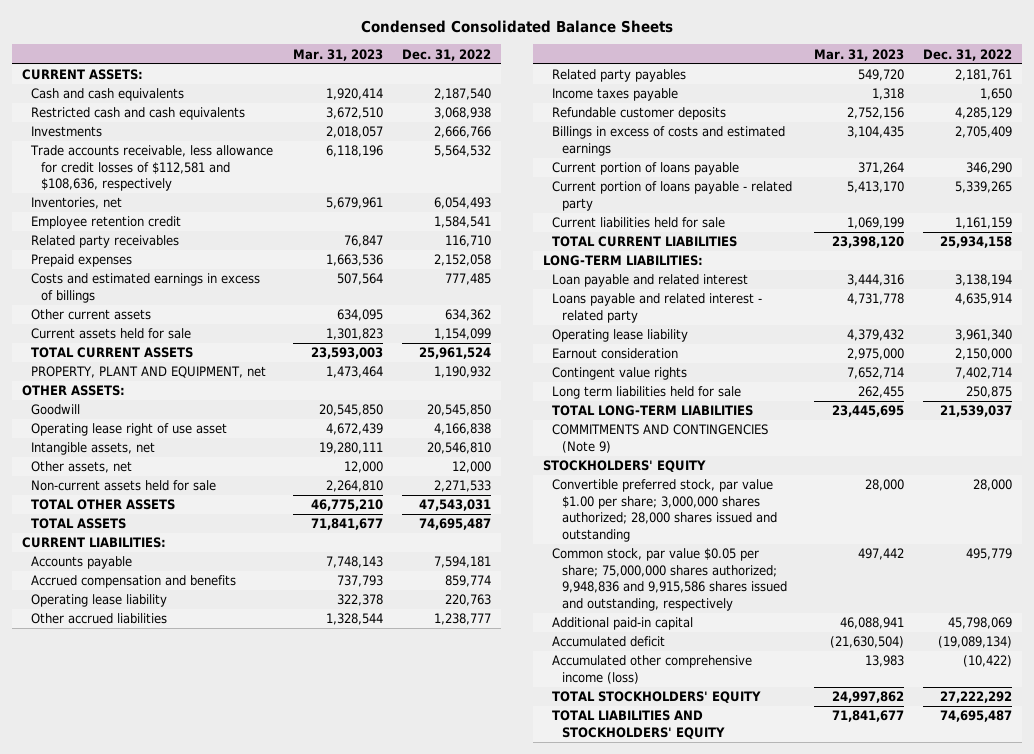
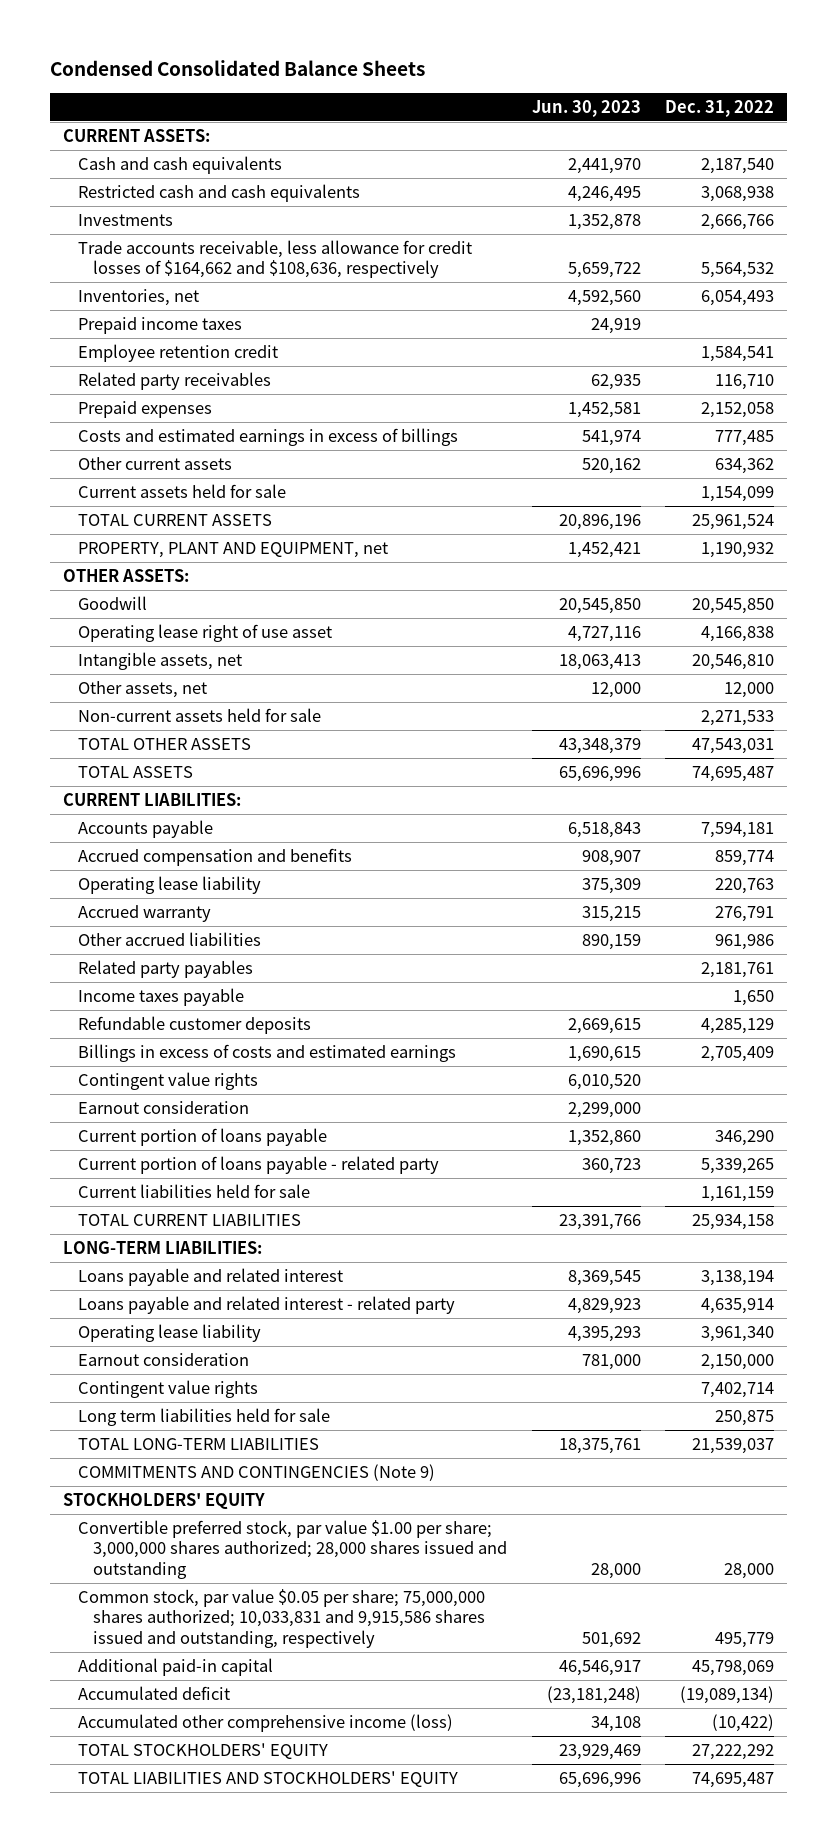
[292,48,383,61] Mar. 31, 2023 -> none
none -> [531,99,641,117] Jun. 30, 2023
[30,145,274,192] Trade accounts receivable, less allowance for credit losses of $112,581 and $108,636, respectively -> [77,240,472,279] Trade accounts receivable, less allowance for credit losses of $164,662 and $108,636, respectively
none -> [77,317,242,335] Prepaid income taxes
none -> [77,905,211,923] Accrued warranty
[434,613,492,626] 1,238,777 -> [715,934,775,951] 961,986
none -> [77,1072,258,1091] Contingent value rights
none -> [77,1101,249,1115] Earnout consideration
[552,274,749,288] Loan payable and related interest -> [77,1268,343,1287] Loans payable and related interest
[552,548,787,611] Common stock, par value $0.05 per share; 75,000,000 shares authorized; 9,948,836 and 9,915,586 shares issued and outstanding, respectively -> [77,1589,486,1648] Common stock, par value $0.05 per share; 75,000,000 shares authorized; 10,033,831 and 9,915,586 shares issued and outstanding, respectively

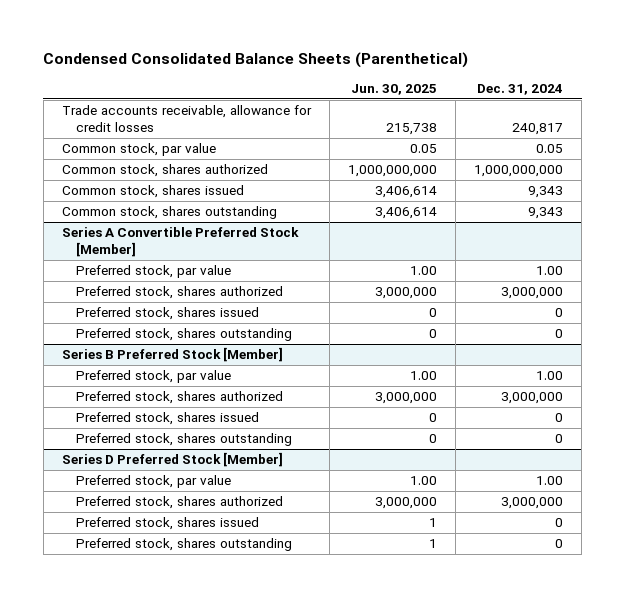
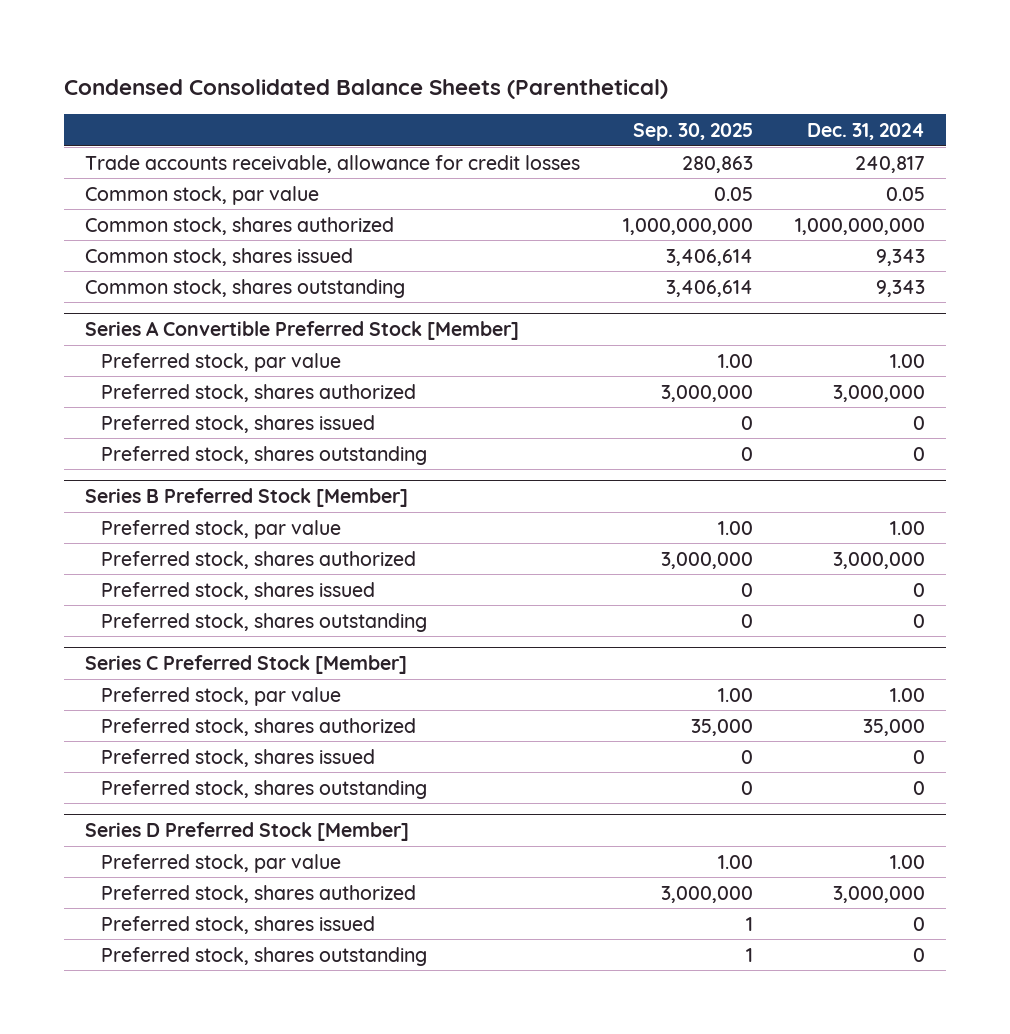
[350,84,437,96] Jun. 30, 2025 -> none
none -> [632,123,753,142] Sep. 30, 2025
none -> [85,655,408,675] Series C Preferred Stock [Member]
none -> [101,686,342,706] Preferred stock, par value
none -> [101,717,417,736] Preferred stock, shares authorized
none -> [101,748,376,767] Preferred stock, shares issued
none -> [101,779,428,799] Preferred stock, shares outstanding

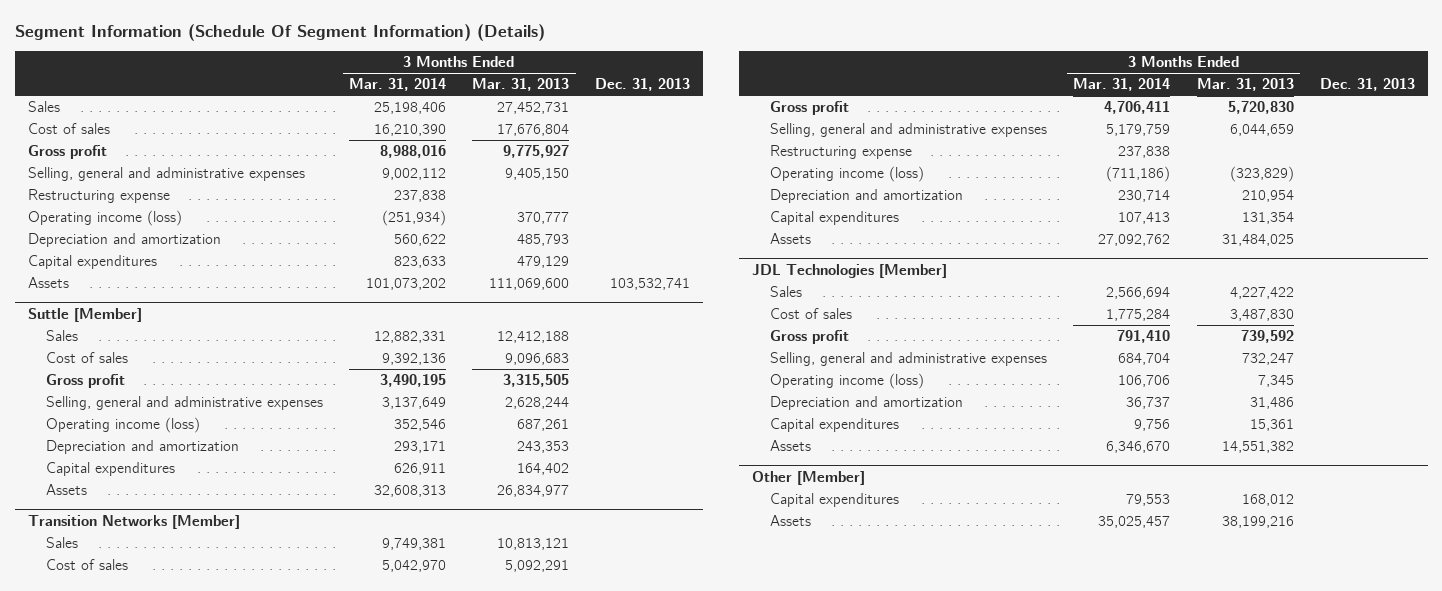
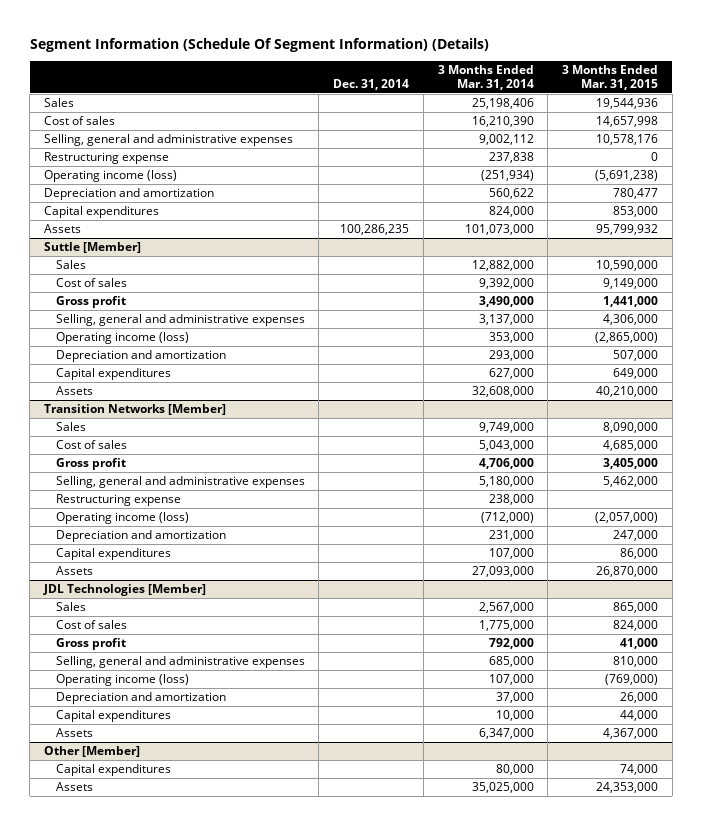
[472,77,570,91] Mar. 31, 2013 -> none
[595,77,691,91] Dec. 31, 2013 -> none
none -> [333,79,410,91] Dec. 31, 2014
none -> [561,64,658,91] 3 Months Ended Mar. 31, 2015
[27,144,107,159] Gross profit -> none
[394,255,447,268] 823,633 -> [488,206,534,218] 824,000
[366,277,447,290] 101,073,202 -> [464,224,534,236] 101,073,000
[374,330,447,343] 12,882,331 -> [471,260,534,272] 12,882,000
[382,352,447,365] 9,392,136 -> [478,278,534,290] 9,392,000
[380,373,447,387] 3,490,195 -> [478,296,534,308] 3,490,000
[382,396,447,409] 3,137,649 -> [478,314,534,326] 3,137,000
[394,418,447,431] 352,546 -> [488,332,534,344] 353,000
[394,440,447,453] 293,171 -> [488,350,534,362] 293,000
[394,462,447,475] 626,911 -> [488,368,534,380] 627,000
[374,484,447,497] 32,608,313 -> [471,386,534,398] 32,608,000
[382,537,447,550] 9,749,381 -> [478,422,534,434] 9,749,000
[382,559,447,572] 5,042,970 -> [478,440,534,452] 5,043,000
[1104,100,1171,114] 4,706,411 -> [478,458,534,470] 4,706,000
[1106,123,1171,136] 5,179,759 -> [478,476,534,488] 5,180,000
[1118,145,1171,158] 237,838 -> [488,494,534,506] 238,000
[1106,165,1171,182] (711,186) -> [480,512,534,524] (712,000)
[1118,189,1171,202] 230,714 -> [488,530,534,542] 231,000
[1118,211,1171,224] 107,413 -> [488,548,534,560] 107,000
[1098,233,1171,246] 27,092,762 -> [471,566,534,578] 27,093,000
[1106,286,1171,299] 2,566,694 -> [478,602,534,614] 2,567,000
[1106,308,1171,321] 1,775,284 -> [478,620,534,632] 1,775,000
[1117,329,1171,343] 791,410 -> [488,638,534,650] 792,000
[1118,352,1171,365] 684,704 -> [488,656,534,668] 685,000
[1118,374,1171,387] 106,706 -> [488,674,534,686] 107,000
[1126,396,1171,409] 36,737 -> [495,692,534,704] 37,000
[1134,418,1171,431] 9,756 -> [495,710,534,722] 10,000
[1106,440,1171,453] 6,346,670 -> [478,728,534,740] 6,347,000
[1126,493,1171,506] 79,553 -> [495,764,534,776] 80,000
[1098,515,1171,528] 35,025,457 -> [471,782,534,794] 35,025,000

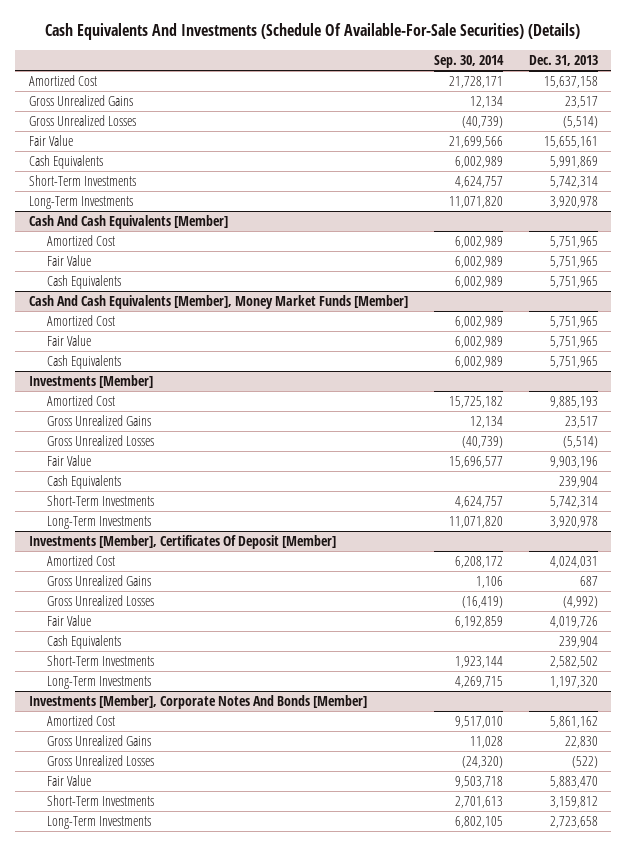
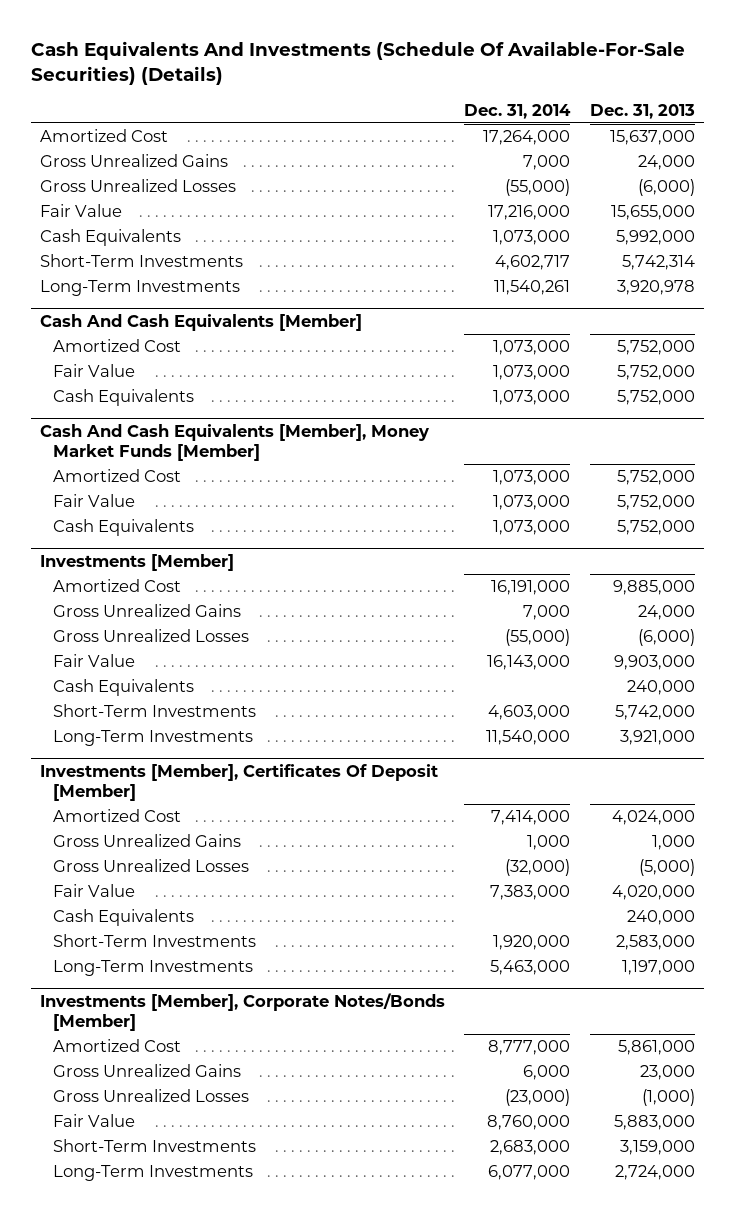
[433,54,504,68] Sep. 30, 2014 -> none
none -> [464,103,572,119] Dec. 31, 2014
[544,76,599,89] 15,637,158 -> [609,130,695,146] 15,637,000
[565,96,599,109] 23,517 -> [637,155,695,171] 24,000
[563,116,599,129] (5,514) -> [637,179,695,197] (6,000)
[544,136,599,149] 15,655,161 -> [610,205,695,221] 15,655,000
[550,156,599,169] 5,991,869 -> [615,230,695,246] 5,992,000
[550,236,599,249] 5,751,965 -> [616,340,695,356] 5,752,000
[550,256,599,269] 5,751,965 -> [616,365,695,381] 5,752,000
[550,276,599,289] 5,751,965 -> [616,390,695,406] 5,752,000
[550,316,599,329] 5,751,965 -> [616,470,695,486] 5,752,000
[550,336,599,349] 5,751,965 -> [616,495,695,511] 5,752,000
[550,356,599,369] 5,751,965 -> [616,520,695,536] 5,752,000
[550,396,599,409] 9,885,193 -> [612,580,695,596] 9,885,000
[565,416,599,429] 23,517 -> [637,605,695,621] 24,000
[563,436,599,449] (5,514) -> [637,629,695,647] (6,000)
[550,456,599,469] 9,903,196 -> [613,655,695,671] 9,903,000
[559,476,599,489] 239,904 -> [626,680,695,696] 240,000
[550,496,599,509] 5,742,314 -> [614,705,695,721] 5,742,000
[550,516,599,529] 3,920,978 -> [619,730,695,746] 3,921,000
[550,556,599,569] 4,024,031 -> [611,810,695,826] 4,024,000
[580,576,599,587] 687 -> [651,835,695,851] 1,000
[563,596,599,609] (4,992) -> [638,859,695,877] (5,000)
[550,616,599,629] 4,019,726 -> [611,885,695,901] 4,020,000
[559,636,599,649] 239,904 -> [626,910,695,926] 240,000
[550,656,599,669] 2,582,502 -> [615,935,695,951] 2,583,000
[550,676,599,689] 1,197,320 -> [621,960,695,976] 1,197,000
[28,695,367,710] Investments [Member], Corporate Notes And Bonds [Member] -> [40,993,446,1032] Investments [Member], Corporate Notes/Bonds [Member]
[550,716,599,729] 5,861,162 -> [617,1040,695,1056] 5,861,000
[565,736,599,749] 22,830 -> [639,1065,695,1081] 23,000
[572,756,599,769] (522) -> [641,1089,695,1107] (1,000)
[550,776,599,789] 5,883,470 -> [613,1115,695,1131] 5,883,000
[550,796,599,809] 3,159,812 -> [619,1140,695,1156] 3,159,000
[550,816,599,829] 2,723,658 -> [614,1165,695,1181] 2,724,000

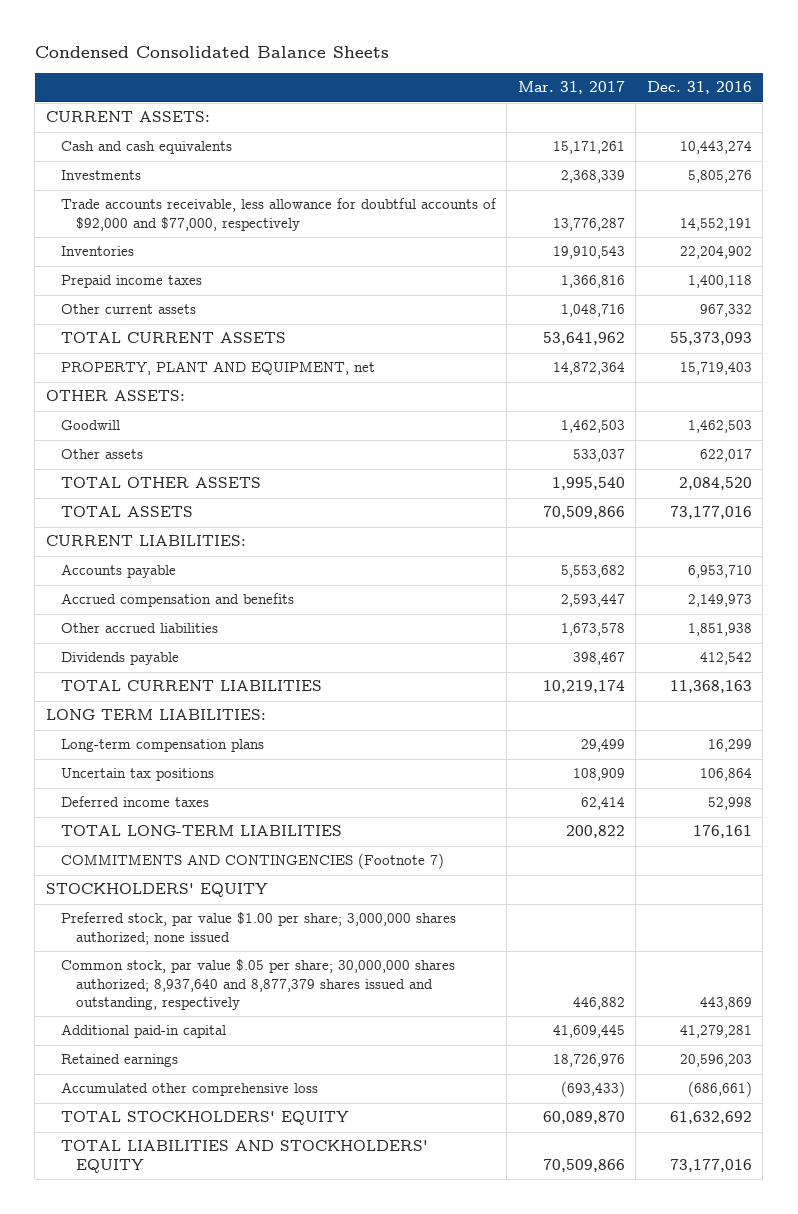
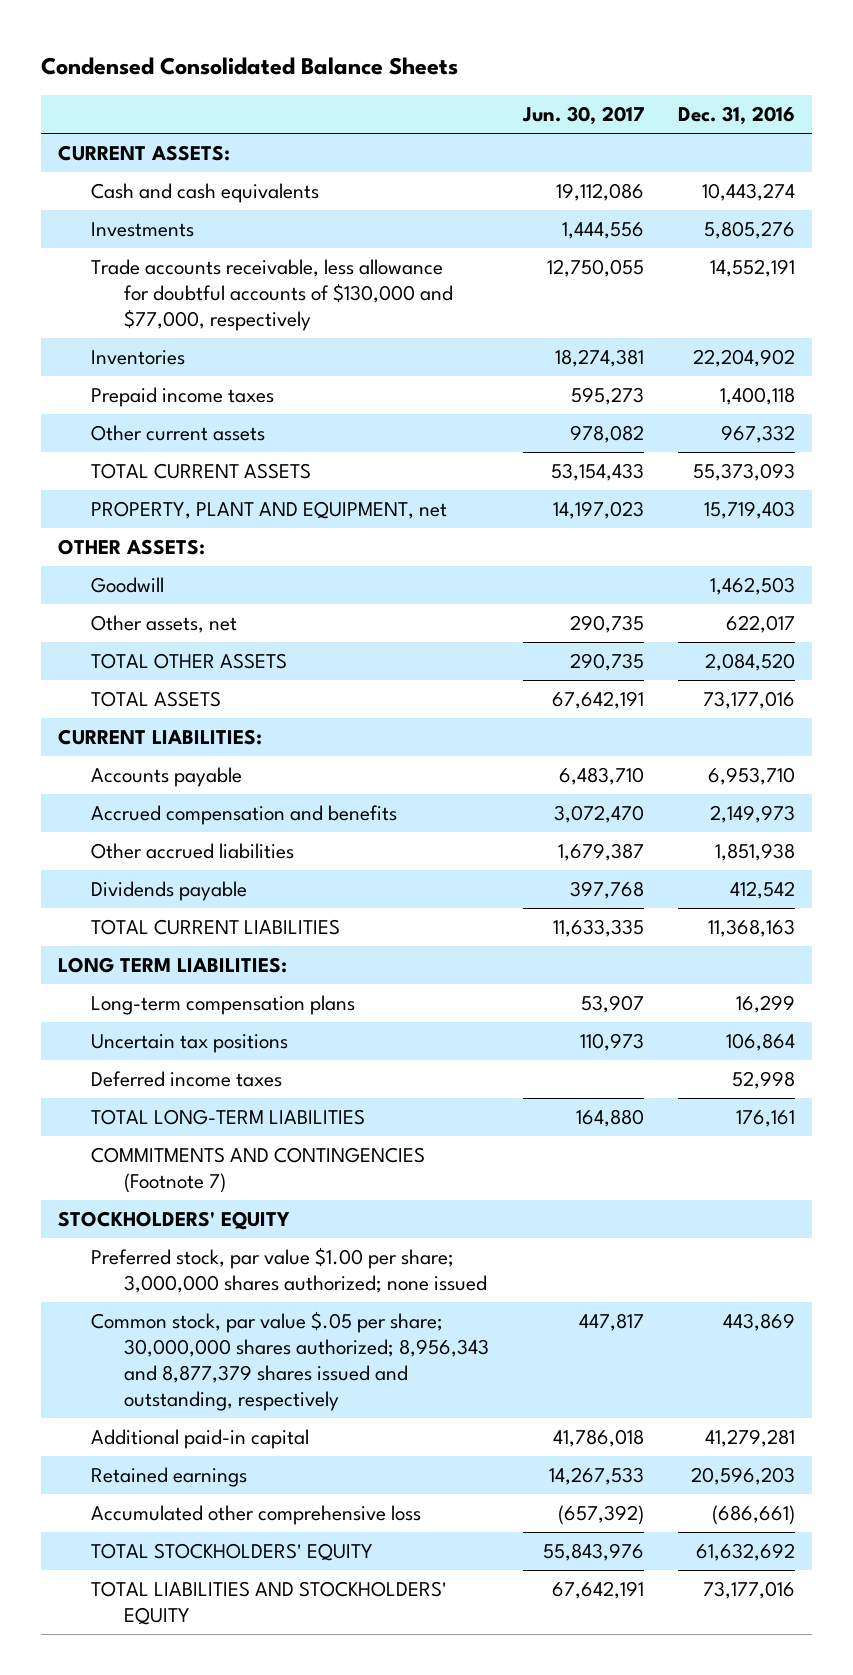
[517,81,625,95] Mar. 31, 2017 -> none
none -> [522,106,645,126] Jun. 30, 2017
[61,198,498,231] Trade accounts receivable, less allowance for doubtful accounts of $92,000 and $77,000, respectively -> [91,259,454,331] Trade accounts receivable, less allowance for doubtful accounts of $130,000 and $77,000, respectively
[61,449,144,460] Other assets -> [91,615,238,634] Other assets, net
[61,959,456,1011] Common stock, par value $.05 per share; 30,000,000 shares authorized; 8,937,640 and 8,877,379 shares issued and outstanding, respectively -> [91,1311,490,1411] Common stock, par value $.05 per share; 30,000,000 shares authorized; 8,956,343 and 8,877,379 shares issued and outstanding, respectively

